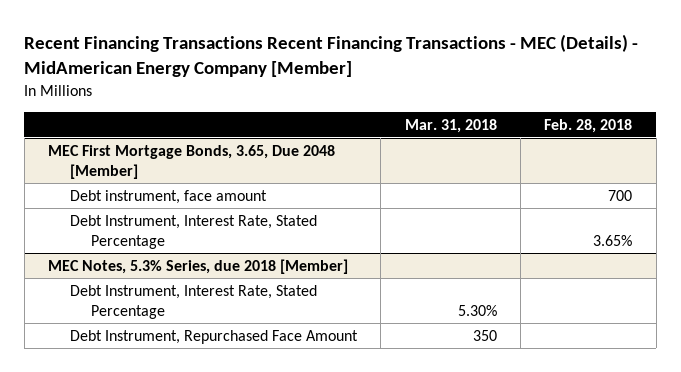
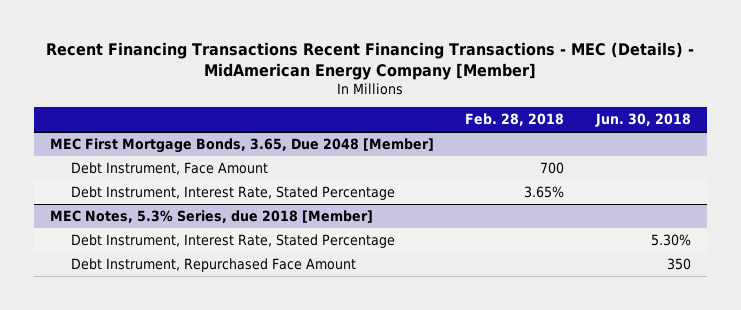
[404,118,497,133] Mar. 31, 2018 -> none
none -> [594,113,691,128] Jun. 30, 2018
[69,189,267,204] Debt instrument, face amount -> [70,161,268,175] Debt Instrument, Face Amount

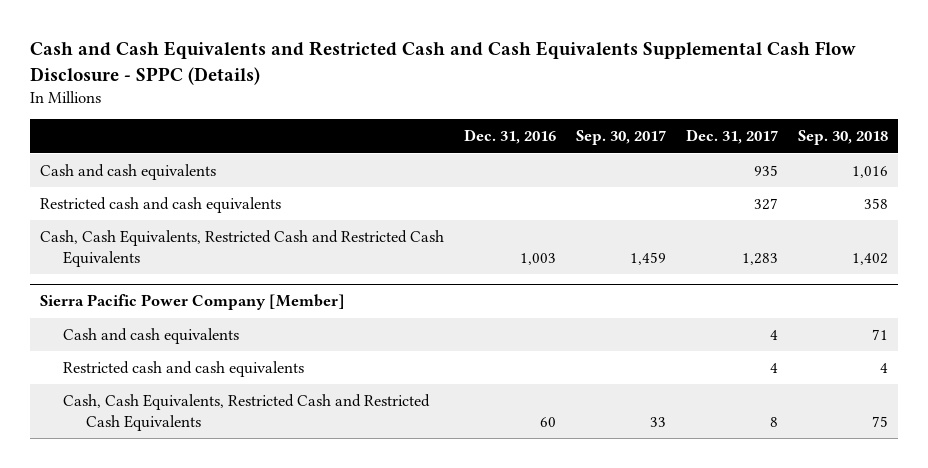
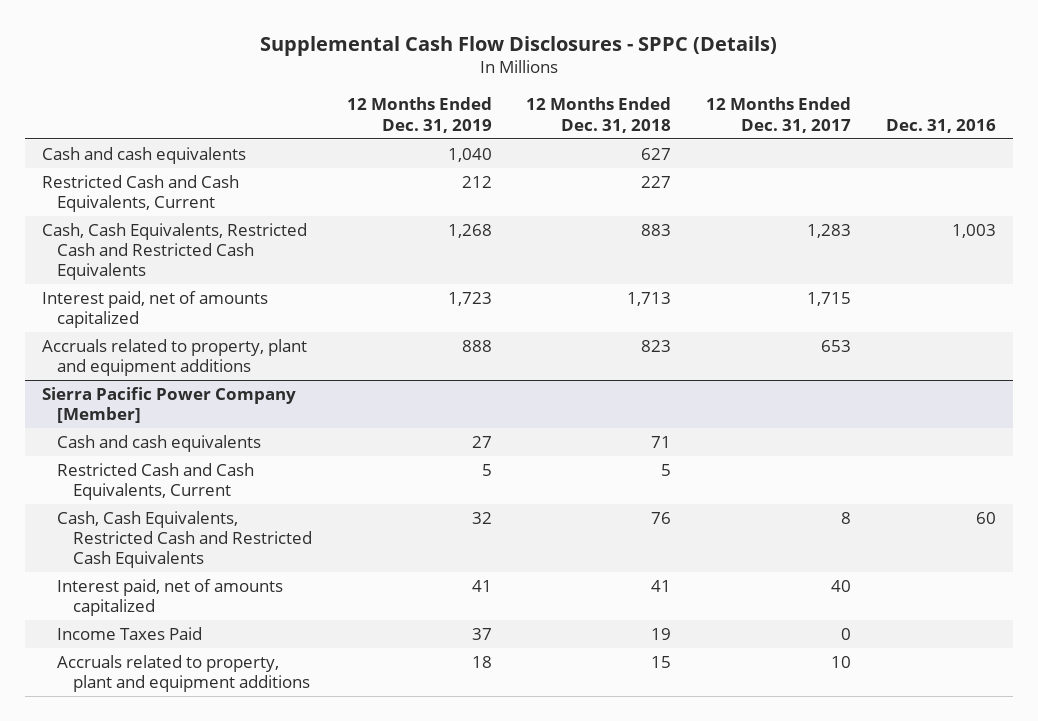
[29,41,856,85] Cash and Cash Equivalents and Restricted Cash and Cash Equivalents Supplemental Cash Flow Disclosure - SPPC (Details) -> [259,35,777,56] Supplemental Cash Flow Disclosures - SPPC (Details)
[576,130,667,146] Sep. 30, 2017 -> none
[686,129,779,145] Dec. 31, 2017 -> none
[798,130,889,146] Sep. 30, 2018 -> none
none -> [346,97,492,133] 12 Months Ended Dec. 31, 2019
none -> [526,97,672,133] 12 Months Ended Dec. 31, 2018
none -> [706,97,852,133] 12 Months Ended Dec. 31, 2017
[39,196,281,213] Restricted cash and cash equivalents -> [41,174,239,213] Restricted Cash and Cash Equivalents, Current
none -> [41,290,268,329] Interest paid, net of amounts capitalized
none -> [41,338,307,377] Accruals related to property, plant and equipment additions
[63,360,305,377] Restricted cash and cash equivalents -> [57,462,255,501] Restricted Cash and Cash Equivalents, Current
none -> [57,578,284,617] Interest paid, net of amounts capitalized
none -> [57,626,203,640] Income Taxes Paid
none -> [57,654,311,693] Accruals related to property, plant and equipment additions

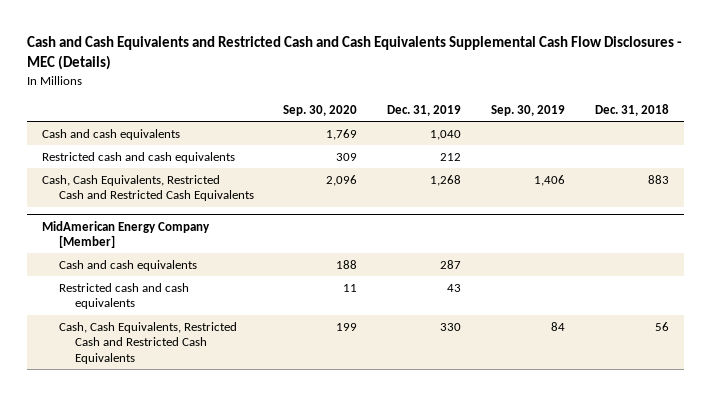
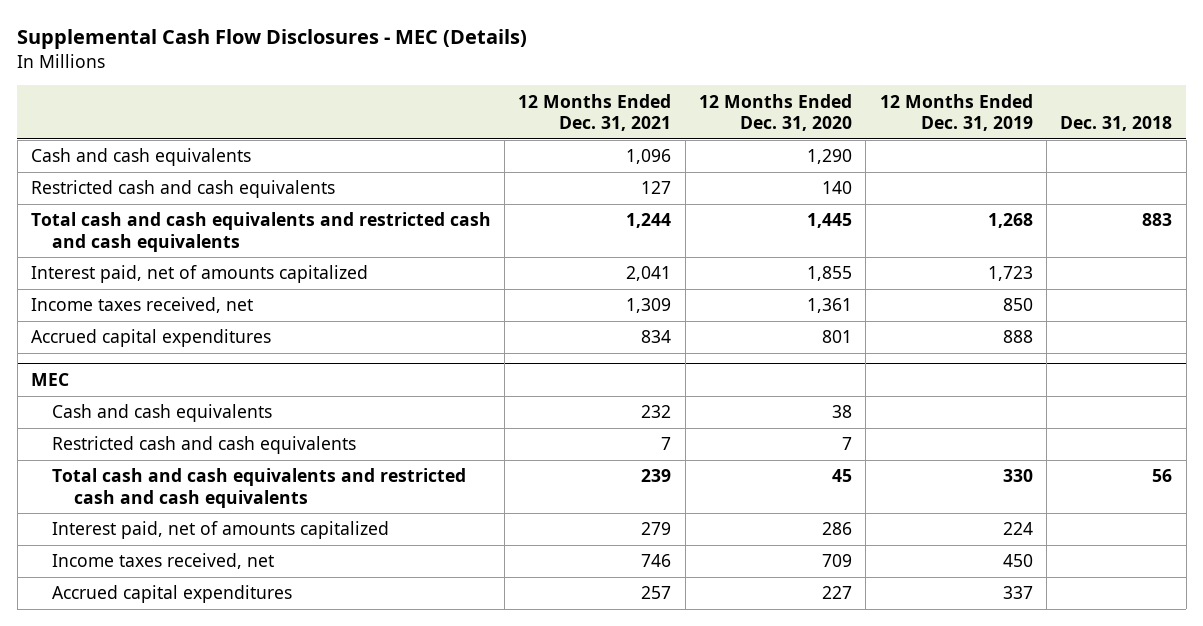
[27,36,683,71] Cash and Cash Equivalents and Restricted Cash and Cash Equivalents Supplemental Cash Flow Disclosures - MEC (Details) -> [17,29,528,50] Supplemental Cash Flow Disclosures - MEC (Details)
[283,104,358,116] Sep. 30, 2020 -> none
[387,104,462,116] Dec. 31, 2019 -> none
[491,104,566,116] Sep. 30, 2019 -> none
none -> [518,93,672,131] 12 Months Ended Dec. 31, 2021
none -> [699,93,853,131] 12 Months Ended Dec. 31, 2020
none -> [879,93,1033,131] 12 Months Ended Dec. 31, 2019
[41,174,254,202] Cash, Cash Equivalents, Restricted Cash and Restricted Cash Equivalents -> [30,212,491,252] Total cash and cash equivalents and restricted cash and cash equivalents
none -> [30,265,368,284] Interest paid, net of amounts capitalized
none -> [30,297,253,314] Income taxes received, net
none -> [30,329,271,348] Accrued capital expenditures
[41,220,210,249] MidAmerican Energy Company [Member] -> [30,372,69,386] MEC
[58,321,237,364] Cash, Cash Equivalents, Restricted Cash and Restricted Cash Equivalents -> [52,468,467,508] Total cash and cash equivalents and restricted cash and cash equivalents
none -> [52,521,390,540] Interest paid, net of amounts capitalized
none -> [52,553,275,570] Income taxes received, net
none -> [52,585,293,604] Accrued capital expenditures

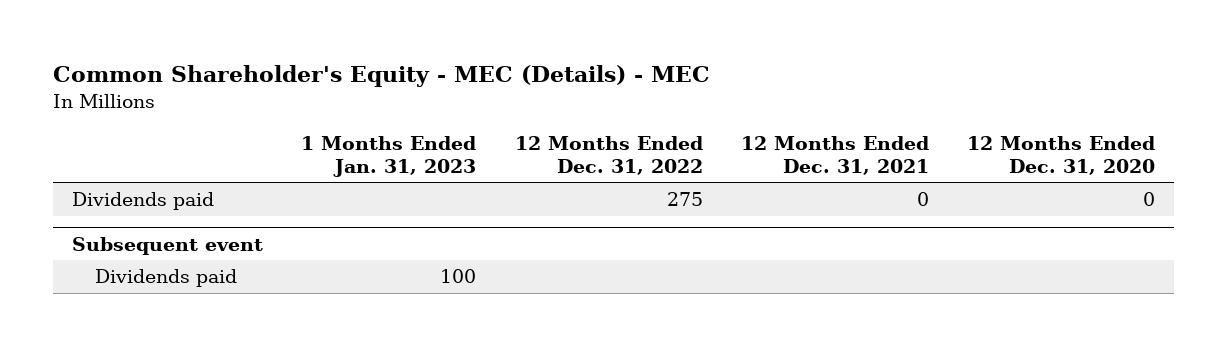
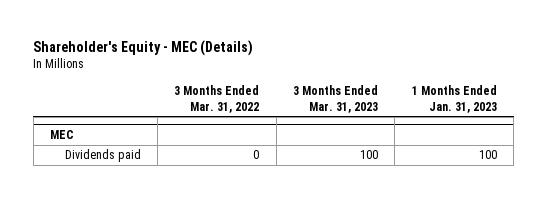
[53,65,711,88] Common Shareholder's Equity - MEC (Details) - MEC -> [33,39,254,56] Shareholder's Equity - MEC (Details)
[514,136,703,175] 12 Months Ended Dec. 31, 2022 -> none
[740,136,929,175] 12 Months Ended Dec. 31, 2021 -> none
[967,136,1156,175] 12 Months Ended Dec. 31, 2020 -> none
none -> [174,84,260,113] 3 Months Ended Mar. 31, 2022
none -> [292,84,378,113] 3 Months Ended Mar. 31, 2023
[72,192,215,211] Dividends paid -> none
[72,236,264,255] Subsequent event -> [49,130,74,140] MEC

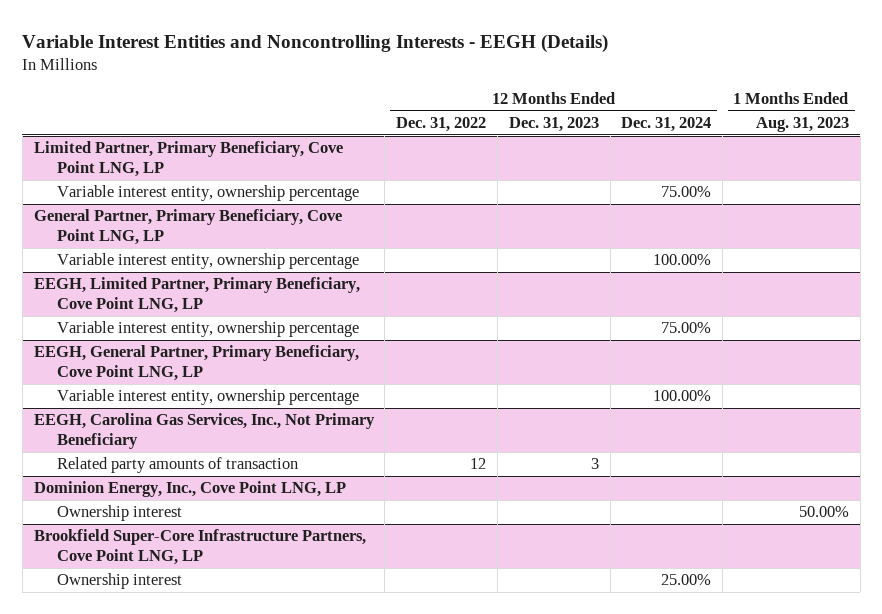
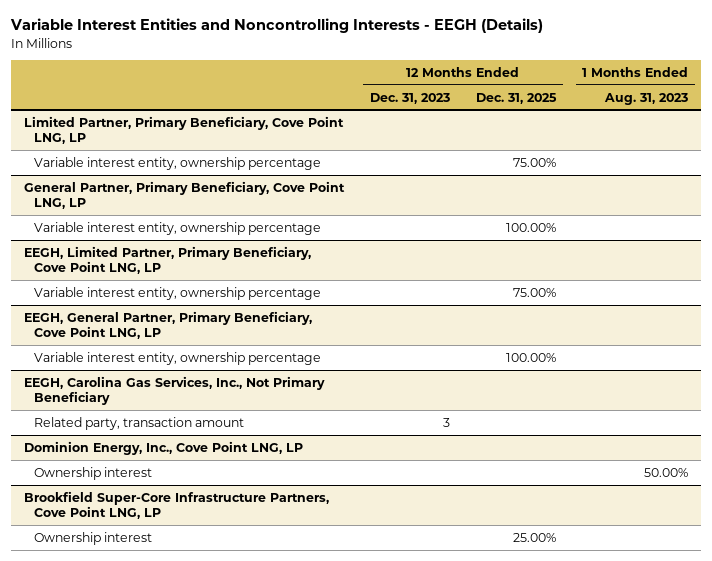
[396,117,487,133] Dec. 31, 2022 -> none
[621,117,712,133] Dec. 31, 2024 -> none
none -> [476,92,558,104] Dec. 31, 2025
[57,457,299,474] Related party amounts of transaction -> [34,416,245,430] Related party, transaction amount

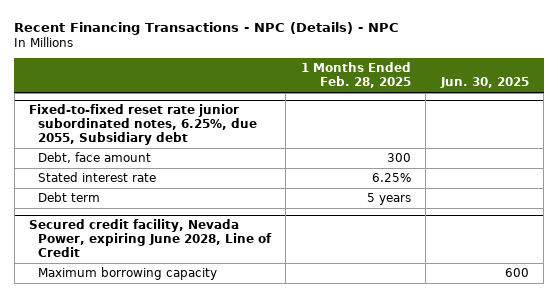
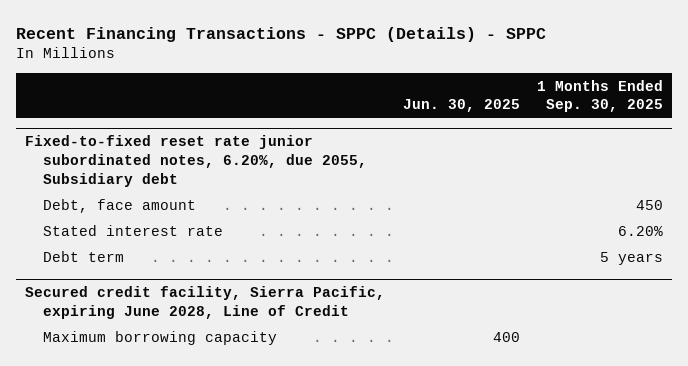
[14,21,400,35] Recent Financing Transactions - NPC (Details) - NPC -> [16,26,547,42] Recent Financing Transactions - SPPC (Details) - SPPC
[300,62,411,89] 1 Months Ended Feb. 28, 2025 -> none
none -> [537,79,664,113] 1 Months Ended Sep. 30, 2025
[29,104,257,146] Fixed-to-fixed reset rate junior subordinated notes, 6.25%, due 2055, Subsidiary debt -> [24,135,368,187] Fixed-to-fixed reset rate junior subordinated notes, 6.20%, due 2055, Subsidiary debt
[29,219,272,258] Secured credit facility, Nevada Power, expiring June 2028, Line of Credit -> [24,286,385,319] Secured credit facility, Sierra Pacific, expiring June 2028, Line of Credit
[504,267,529,277] 600 -> [492,331,520,342] 400

